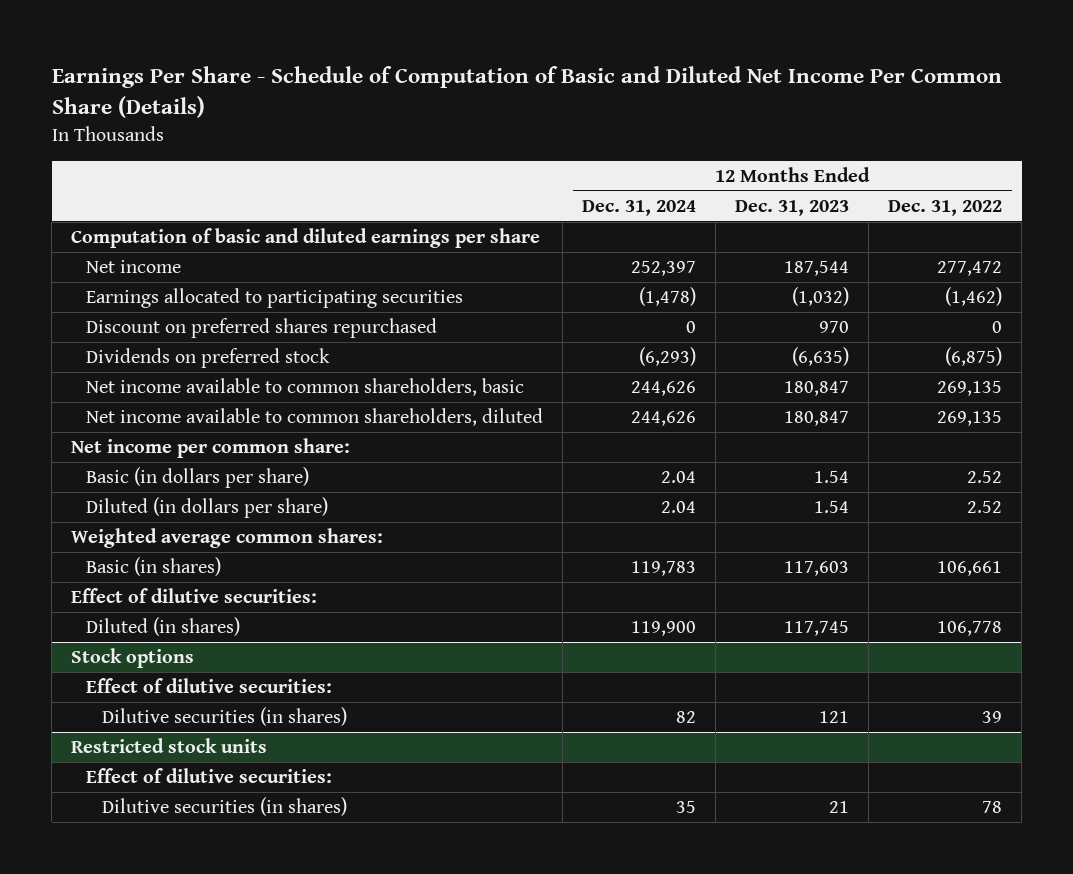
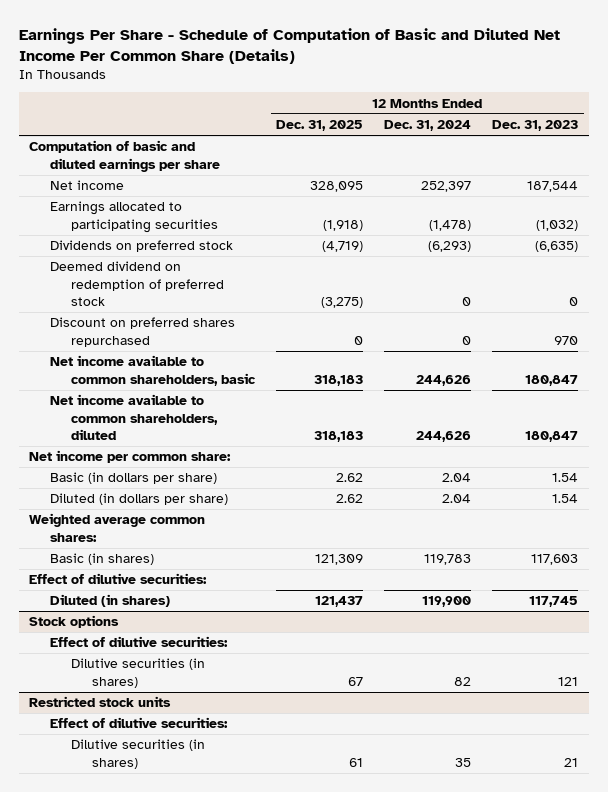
[888,200,1003,217] Dec. 31, 2022 -> none
none -> [276,119,364,131] Dec. 31, 2025
none -> [50,261,224,307] Deemed dividend on redemption of preferred stock
[86,318,438,339] Discount on preferred shares repurchased -> [50,317,236,347] Discount on preferred shares repurchased

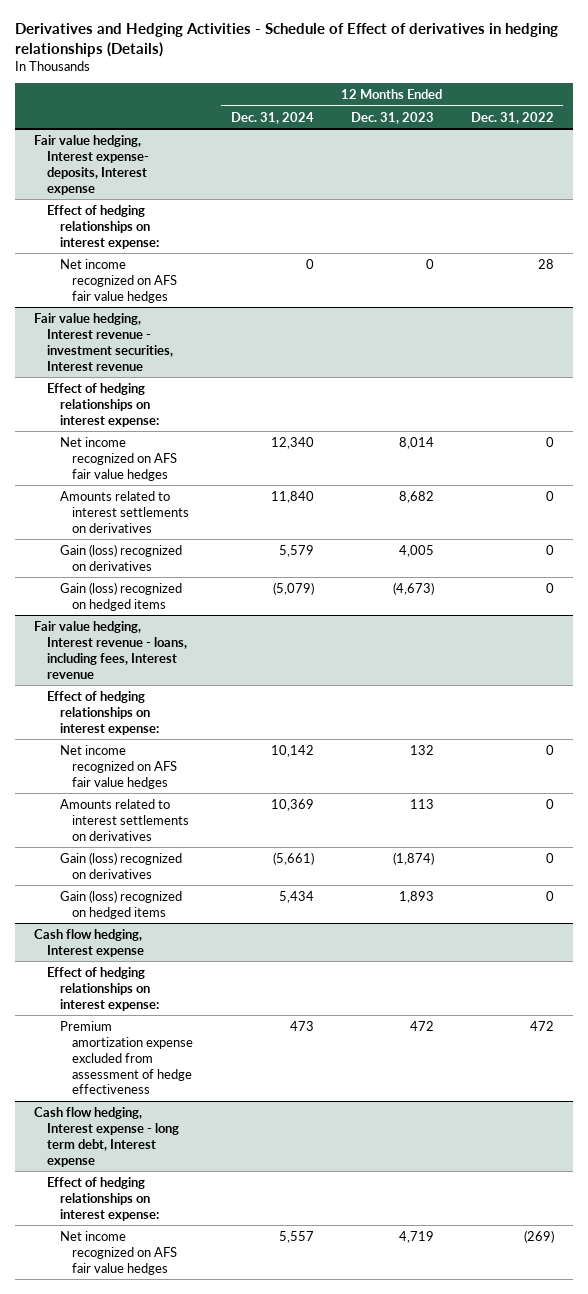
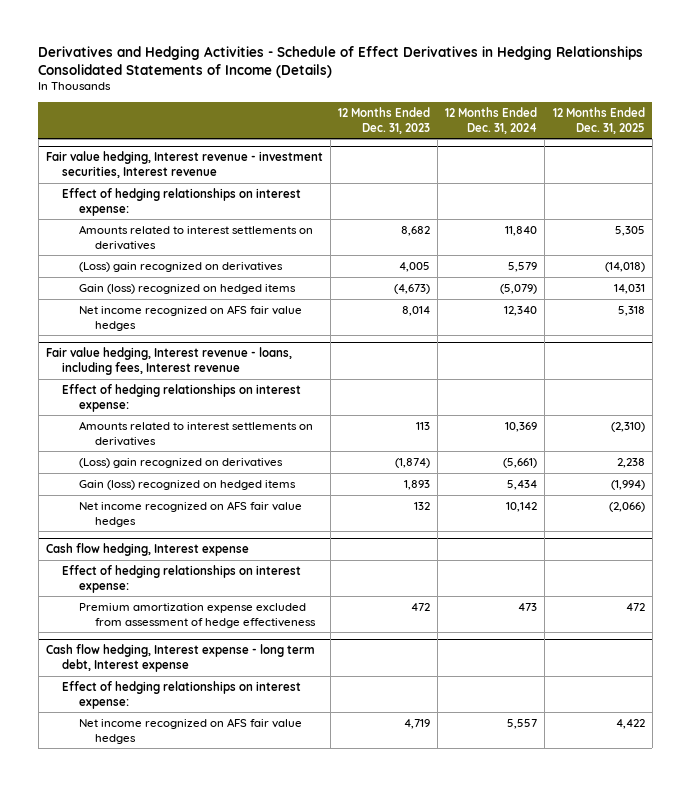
[14,23,558,57] Derivatives and Hedging Activities - Schedule of Effect of derivatives in hedging relationships (Details) -> [38,45,644,78] Derivatives and Hedging Activities - Schedule of Effect Derivatives in Hedging Relationships Consolidated Statements of Income (Details)
[471,111,555,124] Dec. 31, 2022 -> none
none -> [552,107,645,134] 12 Months Ended Dec. 31, 2025
[33,134,149,195] Fair value hedging, Interest expense- deposits, Interest expense -> none
[46,204,159,249] Effect of hedging relationships on interest expense: -> none
[59,258,178,303] Net income recognized on AFS fair value hedges -> none
[59,543,182,571] Gain (loss) recognized on derivatives -> [78,262,283,273] (Loss) gain recognized on derivatives
[59,436,178,481] Net income recognized on AFS fair value hedges -> [78,305,302,331] Net income recognized on AFS fair value hedges
[59,851,182,879] Gain (loss) recognized on derivatives -> [78,458,283,469] (Loss) gain recognized on derivatives
[59,744,178,789] Net income recognized on AFS fair value hedges -> [78,501,302,527] Net income recognized on AFS fair value hedges

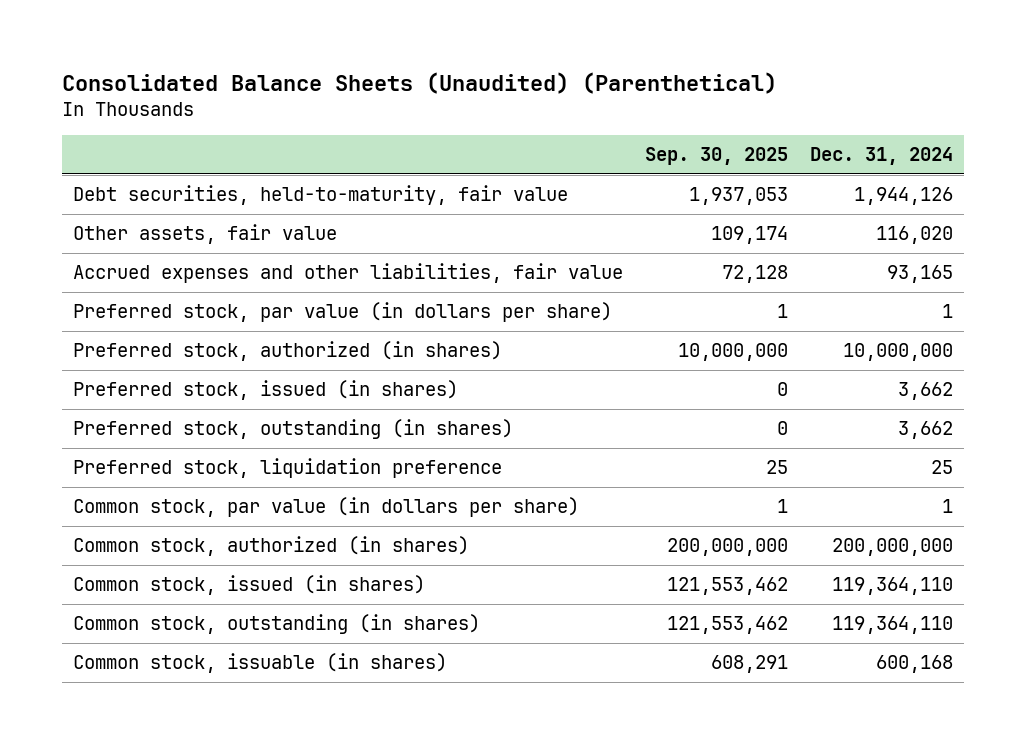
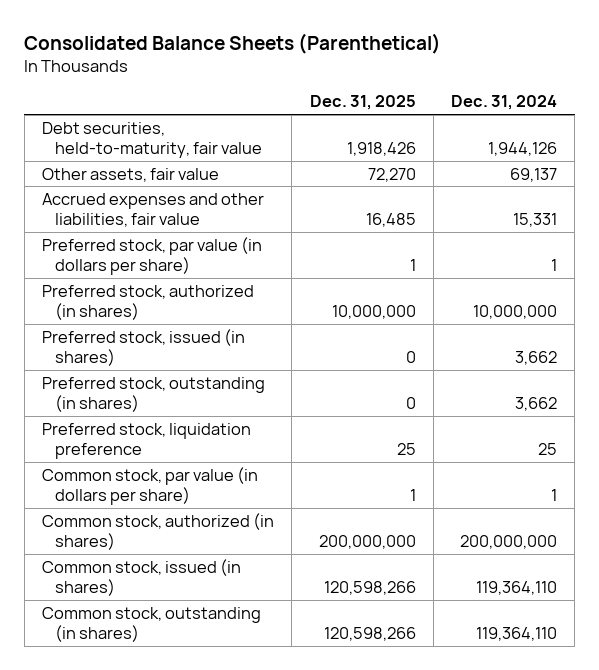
[62,72,778,95] Consolidated Balance Sheets (Unaudited) (Parenthetical) -> [24,32,442,54] Consolidated Balance Sheets (Parenthetical)
[644,147,788,166] Sep. 30, 2025 -> none
none -> [309,95,416,111] Dec. 31, 2025
[875,226,953,245] 116,020 -> [510,167,558,182] 69,137
[886,265,953,284] 93,165 -> [513,213,558,228] 15,331
[73,653,448,674] Common stock, issuable (in shares) -> none

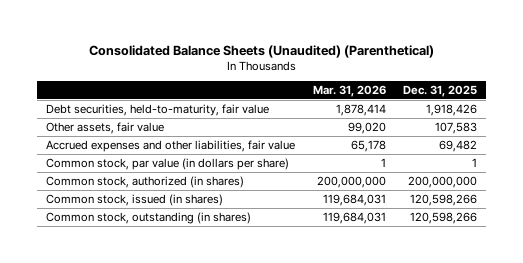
[24,32,442,54] Consolidated Balance Sheets (Parenthetical) -> [88,44,434,58] Consolidated Balance Sheets (Unaudited) (Parenthetical)
[451,95,558,111] Dec. 31, 2024 -> none
none -> [312,85,386,98] Mar. 31, 2026
[41,236,262,276] Preferred stock, par value (in dollars per share) -> none
[41,284,254,321] Preferred stock, authorized (in shares) -> none
[41,328,245,367] Preferred stock, issued (in shares) -> none
[41,376,265,413] Preferred stock, outstanding (in shares) -> none
[41,422,251,460] Preferred stock, liquidation preference -> none
[367,167,416,182] 72,270 -> [435,121,478,134] 107,583
[365,213,416,228] 16,485 -> [439,139,478,152] 69,482

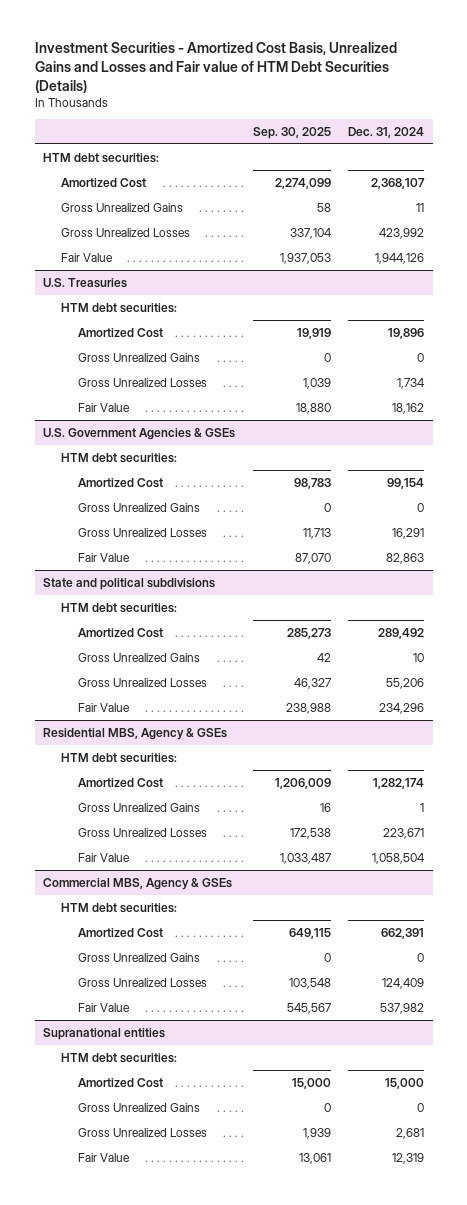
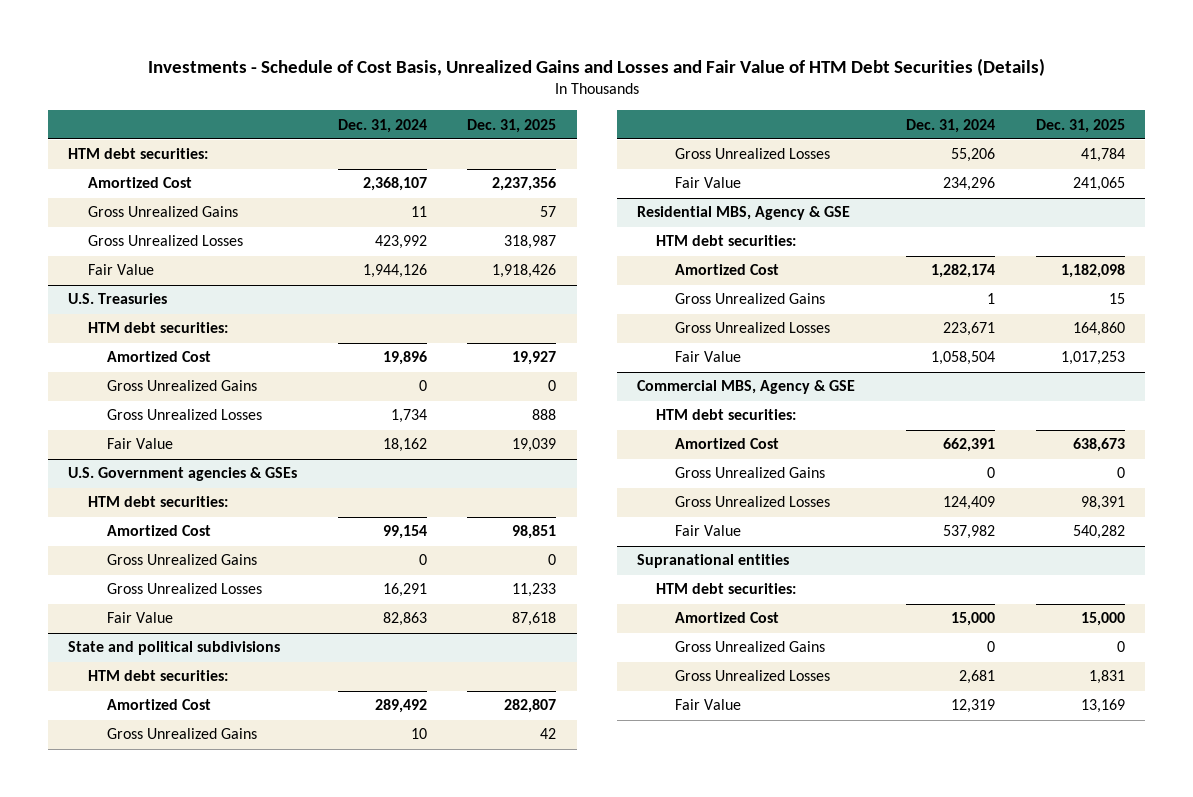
[34,42,397,93] Investment Securities - Amortized Cost Basis, Unrealized Gains and Losses and Fair value of HTM Debt Securities (Details) -> [147,57,1045,76] Investments - Schedule of Cost Basis, Unrealized Gains and Losses and Fair Value of HTM Debt Securities (Details)
[252,126,331,139] Sep. 30, 2025 -> none
none -> [467,118,557,133] Dec. 31, 2025
[43,427,236,440] U.S. Government Agencies & GSEs -> [68,467,298,482] U.S. Government agencies & GSEs
[43,727,228,740] Residential MBS, Agency & GSEs -> [636,206,850,221] Residential MBS, Agency & GSE
[43,877,233,890] Commercial MBS, Agency & GSEs -> [636,380,855,395] Commercial MBS, Agency & GSE

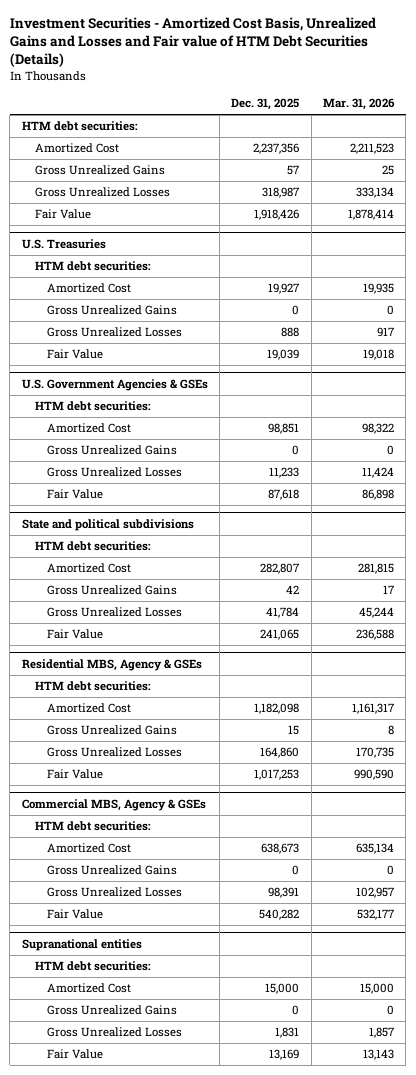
[147,57,1045,76] Investments - Schedule of Cost Basis, Unrealized Gains and Losses and Fair Value of HTM Debt Securities (Details) -> [9,17,376,68] Investment Securities - Amortized Cost Basis, Unrealized Gains and Losses and Fair value of HTM Debt Securities (Details)
[337,118,427,133] Dec. 31, 2024 -> none
none -> [322,98,395,111] Mar. 31, 2026
[68,467,298,482] U.S. Government agencies & GSEs -> [21,378,208,391] U.S. Government Agencies & GSEs
[636,206,850,221] Residential MBS, Agency & GSE -> [21,658,202,671] Residential MBS, Agency & GSEs
[636,380,855,395] Commercial MBS, Agency & GSE -> [21,798,206,811] Commercial MBS, Agency & GSEs

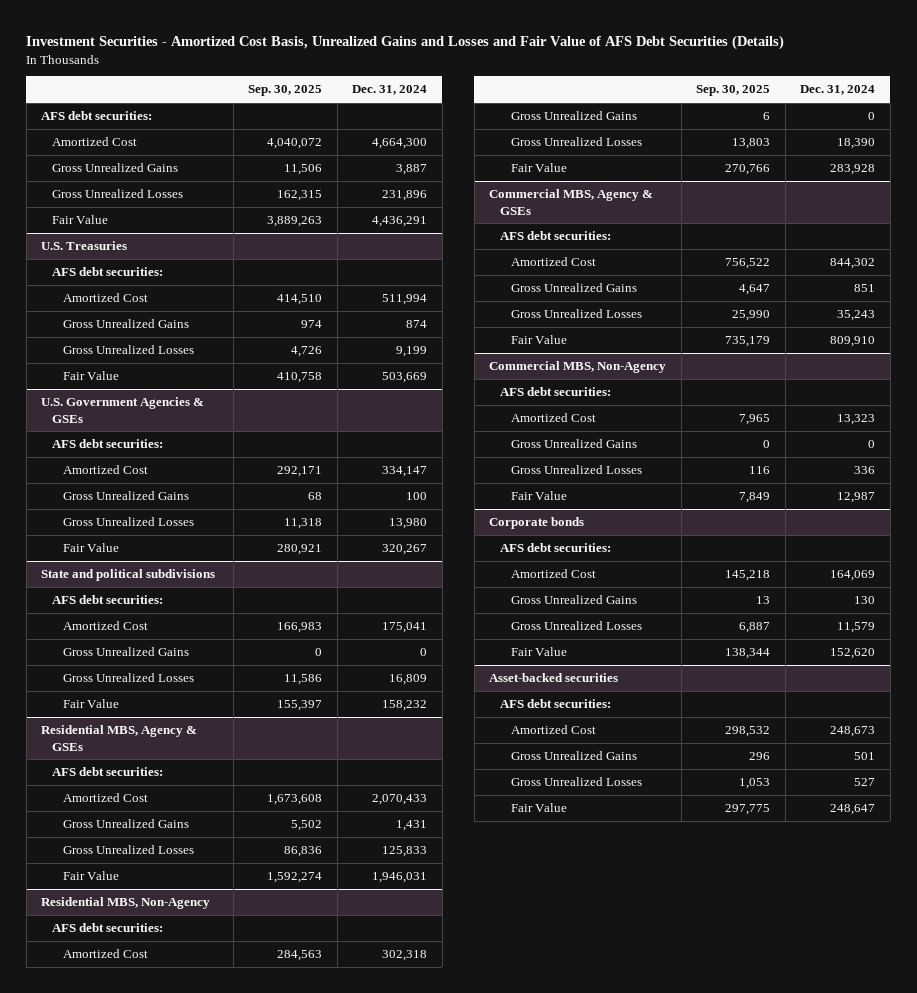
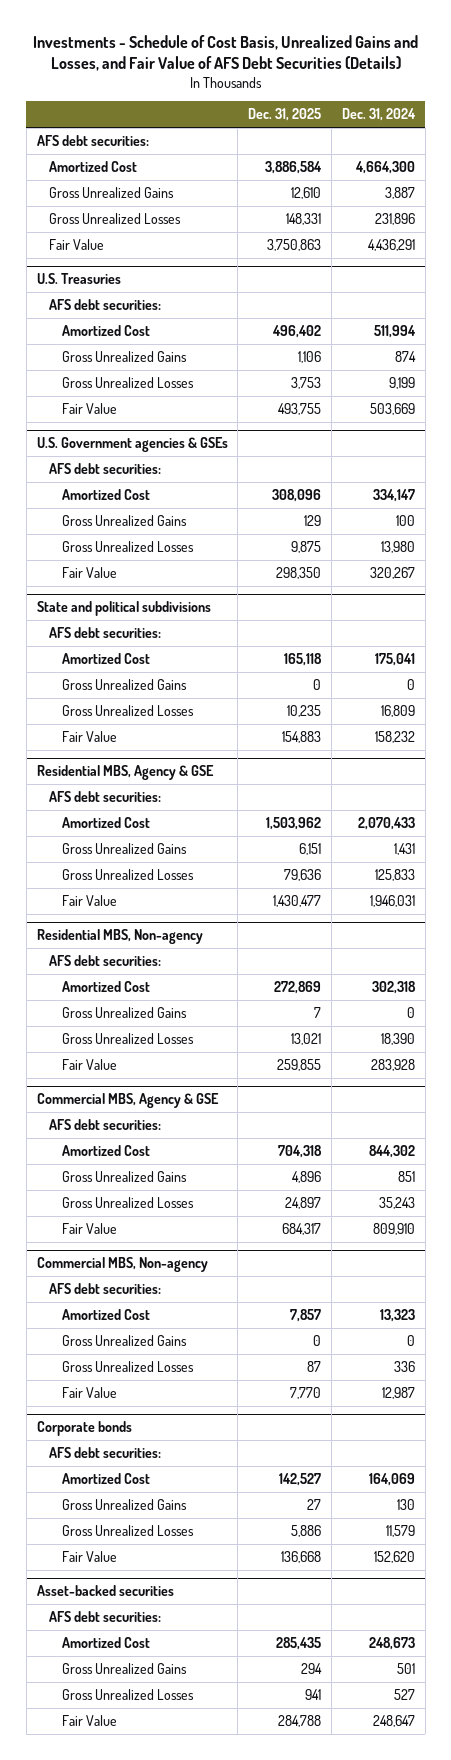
[26,35,785,51] Investment Securities - Amortized Cost Basis, Unrealized Gains and Losses and Fair Value of AFS Debt Securities (Details) -> [32,34,418,71] Investments - Schedule of Cost Basis, Unrealized Gains and Losses, and Fair Value of AFS Debt Securities (Details)
[248,85,323,97] Sep. 30, 2025 -> none
none -> [248,108,322,122] Dec. 31, 2025
[41,397,205,423] U.S. Government Agencies & GSEs -> [36,436,228,452] U.S. Government agencies & GSEs
[41,725,198,751] Residential MBS, Agency & GSEs -> [36,764,214,780] Residential MBS, Agency & GSE
[41,897,211,910] Residential MBS, Non-Agency -> [36,928,203,944] Residential MBS, Non-agency
[489,189,654,215] Commercial MBS, Agency & GSEs -> [36,1092,219,1108] Commercial MBS, Agency & GSE
[489,361,667,374] Commercial MBS, Non-Agency -> [36,1256,208,1272] Commercial MBS, Non-agency

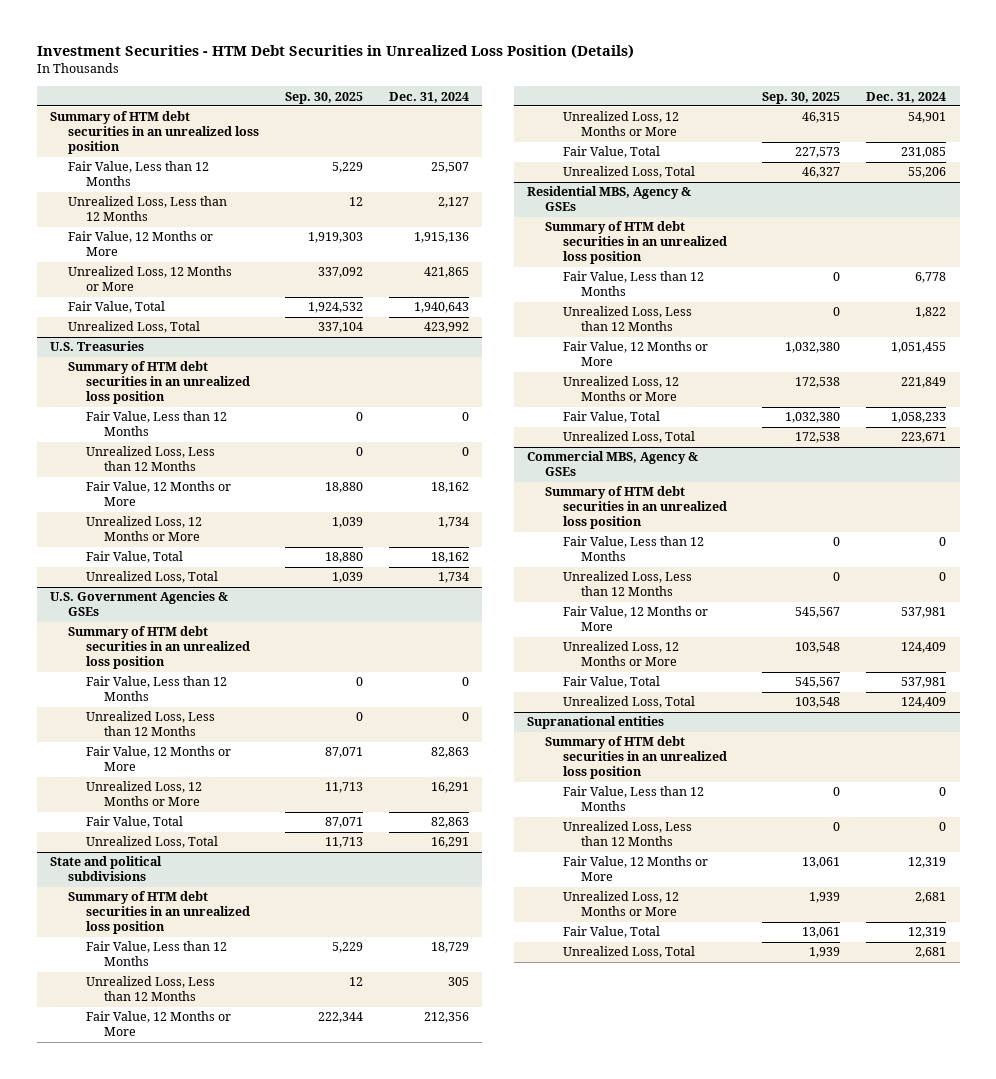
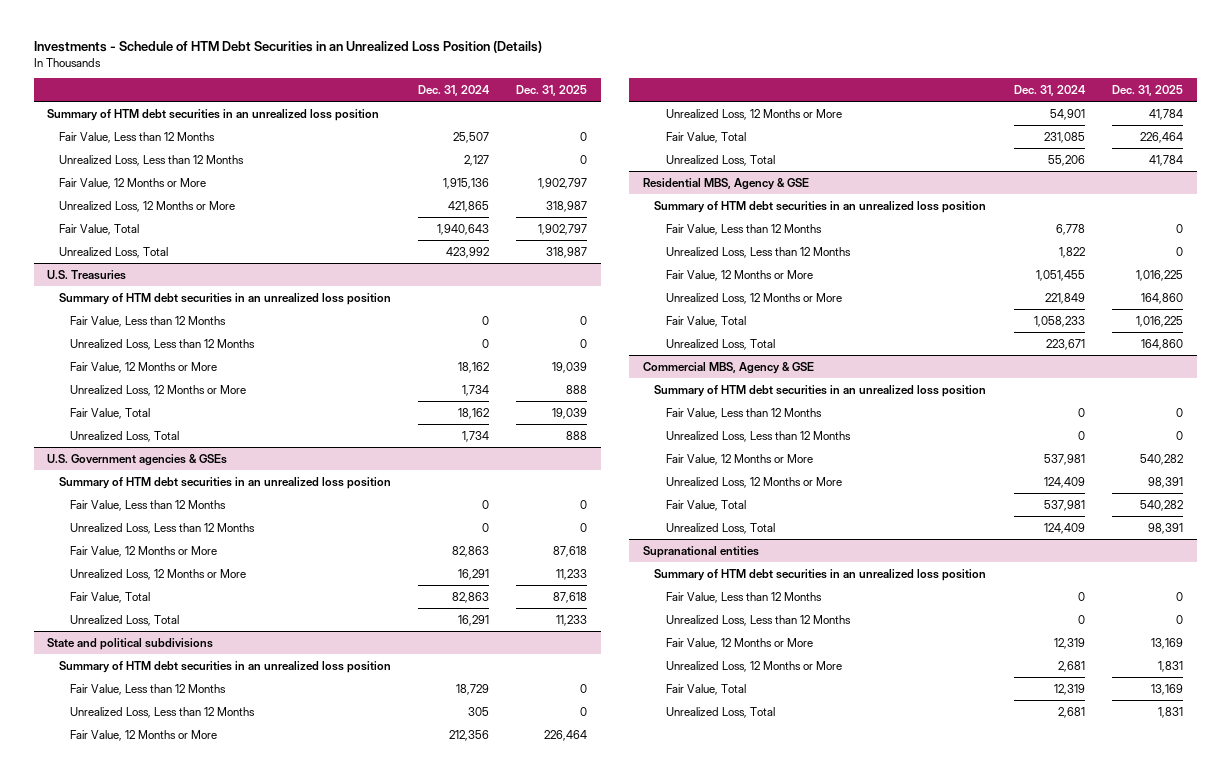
[36,44,634,60] Investment Securities - HTM Debt Securities in Unrealized Loss Position (Details) -> [33,41,542,54] Investments - Schedule of HTM Debt Securities in an Unrealized Loss Position (Details)
[285,91,364,104] Sep. 30, 2025 -> none
none -> [516,85,588,97] Dec. 31, 2025
[49,591,228,617] U.S. Government Agencies & GSEs -> [47,453,228,466] U.S. Government agencies & GSEs
[527,186,692,212] Residential MBS, Agency & GSEs -> [643,177,810,190] Residential MBS, Agency & GSE
[527,451,699,477] Commercial MBS, Agency & GSEs -> [643,361,815,374] Commercial MBS, Agency & GSE

